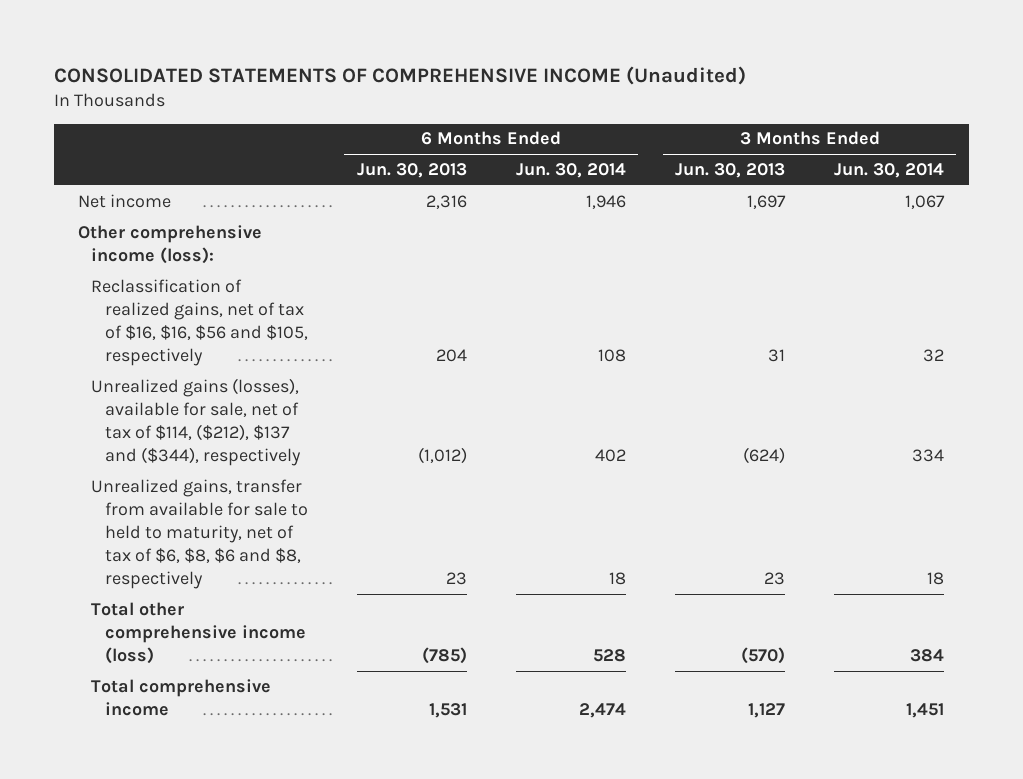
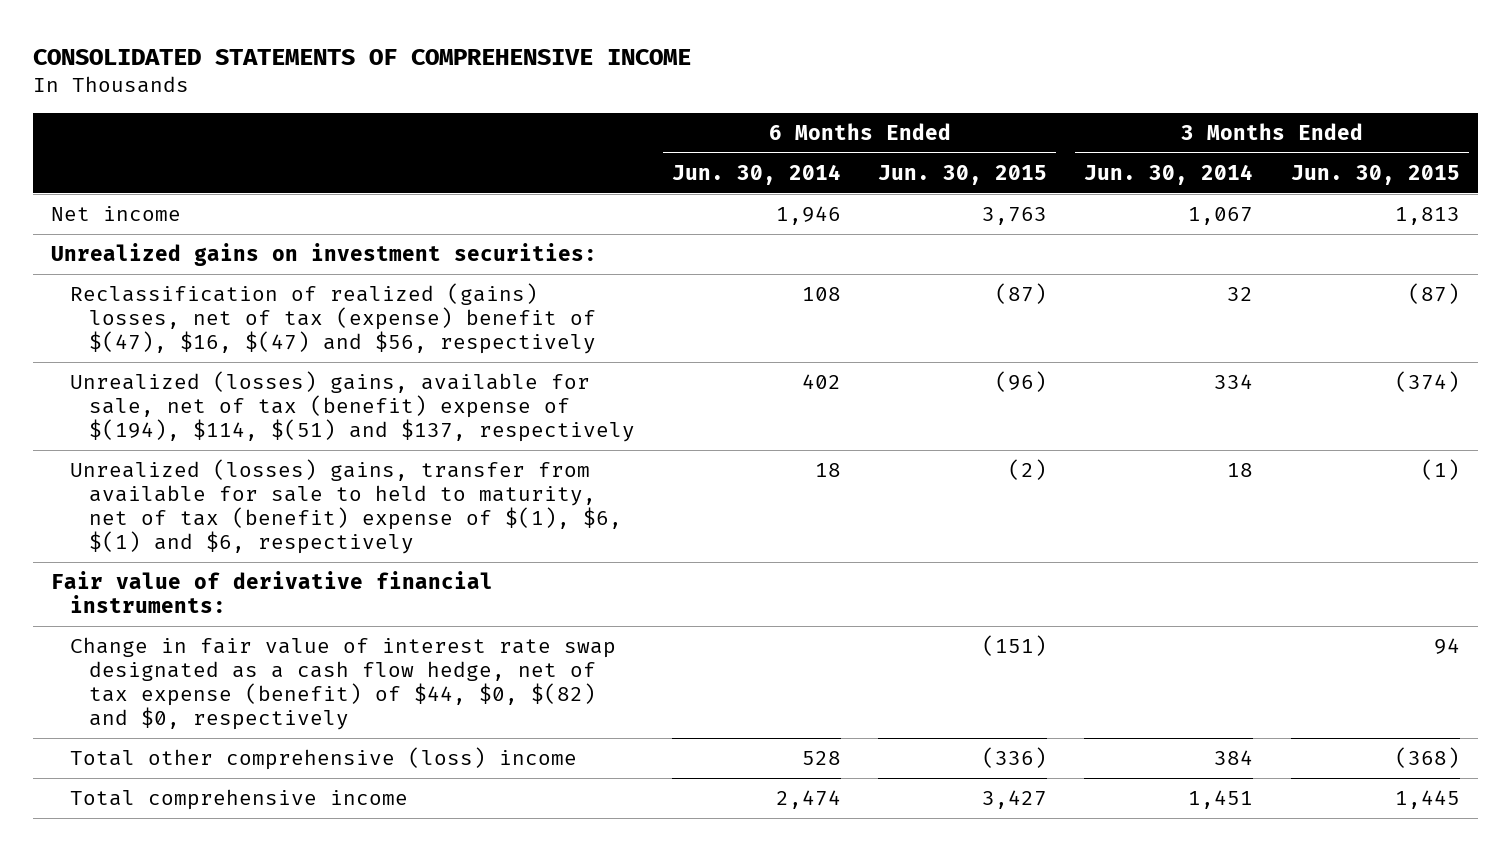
[53,65,746,85] CONSOLIDATED STATEMENTS OF COMPREHENSIVE INCOME (Unaudited) -> [32,48,691,65] CONSOLIDATED STATEMENTS OF COMPREHENSIVE INCOME
[356,162,467,178] Jun. 30, 2013 -> none
[675,162,786,178] Jun. 30, 2013 -> none
none -> [878,164,1048,185] Jun. 30, 2015
none -> [1290,164,1460,185] Jun. 30, 2015
[78,224,263,264] Other comprehensive income (loss): -> none
none -> [51,243,598,267] Unrealized gains on investment securities:
[91,278,308,367] Reclassification of realized gains, net of tax of $16, $16, $56 and $105, respectively -> [70,283,596,355] Reclassification of realized (gains) losses, net of tax (expense) benefit of $(47), $16, $(47) and $56, respectively
[91,377,301,467] Unrealized gains (losses), available for sale, net of tax of $114, ($212), $137 and ($344), respectively -> [70,371,635,443] Unrealized (losses) gains, available for sale, net of tax (benefit) expense of $(194), $114, $(51) and $137, respectively
[91,478,308,590] Unrealized gains, transfer from available for sale to held to maturity, net of tax of $6, $8, $6 and $8, respectively -> [70,459,622,555] Unrealized (losses) gains, transfer from available for sale to held to maturity, net of tax (benefit) expense of $(1), $6, $(1) and $6, respectively
none -> [51,571,494,614] Fair value of derivative financial instruments:
none -> [70,637,617,731] Change in fair value of interest rate swap designated as a cash flow hedge, net of tax expense (benefit) of $44, $0, $(82) and $0, respectively
[91,601,306,665] Total other comprehensive income (loss) -> [70,747,578,771] Total other comprehensive (loss) income

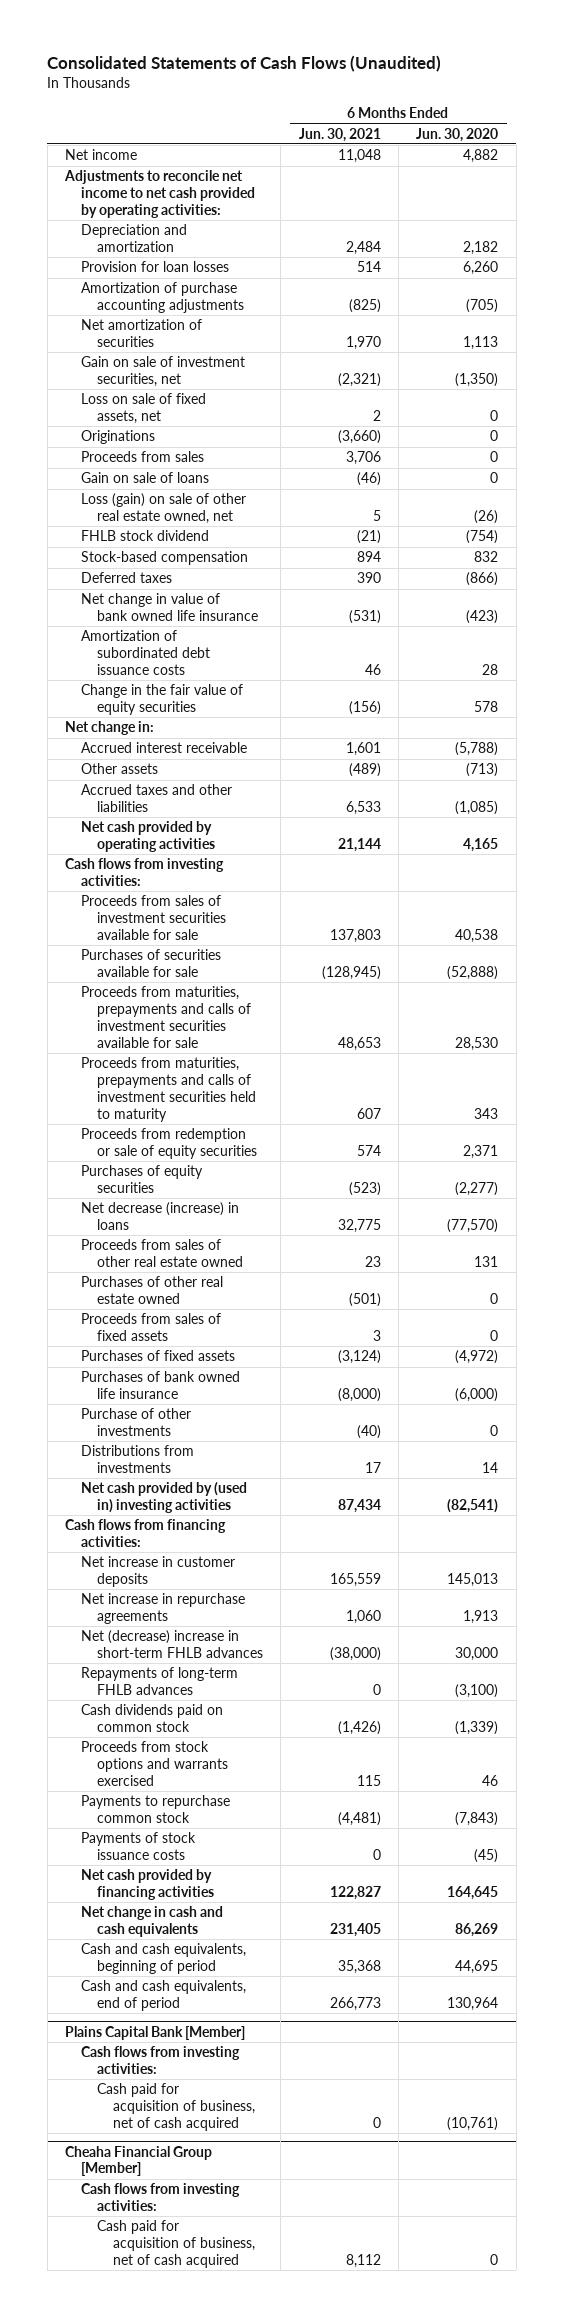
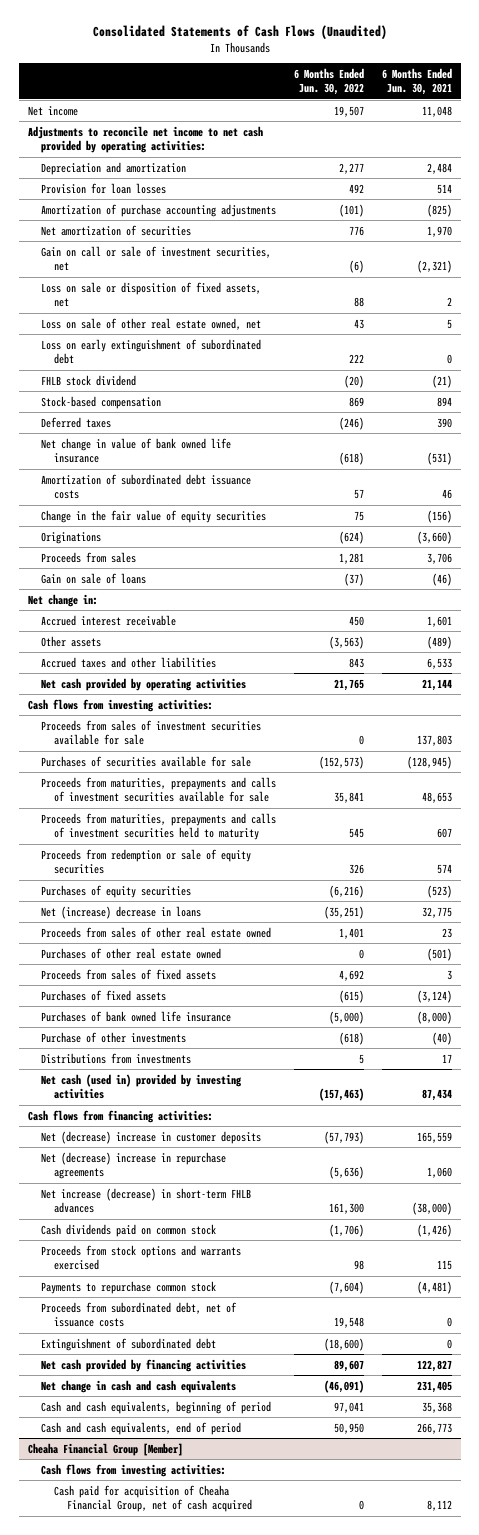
[416,127,499,142] Jun. 30, 2020 -> none
none -> [293,67,364,96] 6 Months Ended Jun. 30, 2022
[81,356,246,388] Gain on sale of investment securities, net -> [40,245,271,272] Gain on call or sale of investment securities, net
[81,393,207,425] Loss on sale of fixed assets, net -> [40,281,261,308] Loss on sale or disposition of fixed assets, net
[81,493,247,525] Loss (gain) on sale of other real estate owned, net -> [40,317,261,330] Loss on sale of other real estate owned, net
none -> [40,338,261,365] Loss on early extinguishment of subordinated debt
[81,430,156,445] Originations -> [40,531,101,544] Originations
[81,451,205,463] Proceeds from sales -> [40,551,136,563] Proceeds from sales
[81,472,210,484] Gain on sale of loans -> [40,572,146,584] Gain on sale of loans
[81,1202,240,1231] Net decrease (increase) in loans -> [40,905,201,919] Net (increase) decrease in loans
[81,1482,248,1514] Net cash provided by (used in) investing activities -> [40,1073,242,1100] Net cash (used in) provided by investing activities
[81,1667,239,1696] Repayments of long-term FHLB advances -> none
[81,1556,236,1588] Net increase in customer deposits -> [40,1130,261,1144] Net (decrease) increase in customer deposits
[81,1593,246,1625] Net increase in repurchase agreements -> [40,1151,226,1180] Net (decrease) increase in repurchase agreements
[81,1630,264,1659] Net (decrease) increase in short-term FHLB advances -> [40,1187,251,1214] Net increase (decrease) in short-term FHLB advances
[81,1832,197,1861] Payments of stock issuance costs -> none
none -> [40,1301,237,1328] Proceeds from subordinated debt, net of issuance costs
none -> [40,1337,216,1351] Extinguishment of subordinated debt
[65,2025,246,2040] Plains Capital Bank [Member] -> none
[81,2046,241,2075] Cash flows from investing activities: -> none
[97,2083,256,2131] Cash paid for acquisition of business, net of cash acquired -> none
[97,2220,256,2268] Cash paid for acquisition of business, net of cash acquired -> [53,1484,253,1513] Cash paid for acquisition of Cheaha Financial Group, net of cash acquired

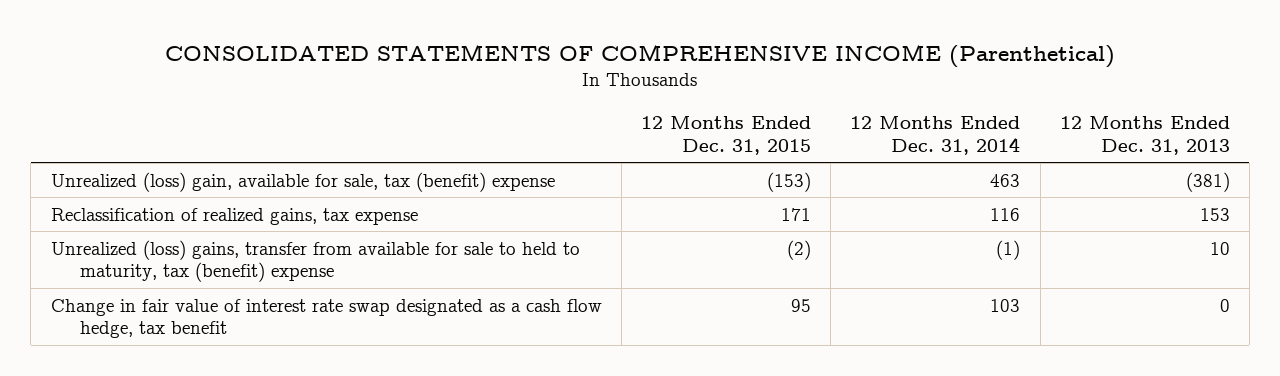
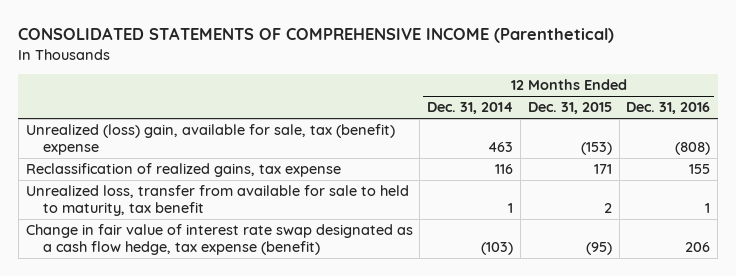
[1059,116,1230,155] 12 Months Ended Dec. 31, 2013 -> none
none -> [626,102,711,115] Dec. 31, 2016
[50,239,580,283] Unrealized (loss) gains, transfer from available for sale to held to maturity, tax (benefit) expense -> [25,185,409,217] Unrealized loss, transfer from available for sale to held to maturity, tax benefit
[786,239,811,260] (2) -> [603,203,612,214] 2
[996,239,1021,260] (1) -> [508,203,514,214] 1
[50,298,602,339] Change in fair value of interest rate swap designated as a cash flow hedge, tax benefit -> [25,224,413,256] Change in fair value of interest rate swap designated as a cash flow hedge, tax expense (benefit)
[790,298,811,312] 95 -> [585,242,612,256] (95)
[990,298,1021,312] 103 -> [481,242,514,256] (103)

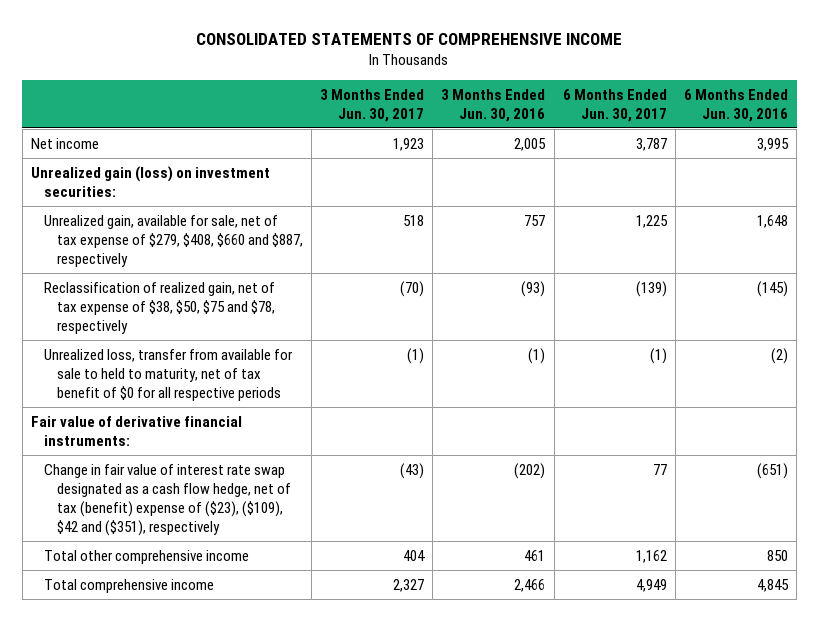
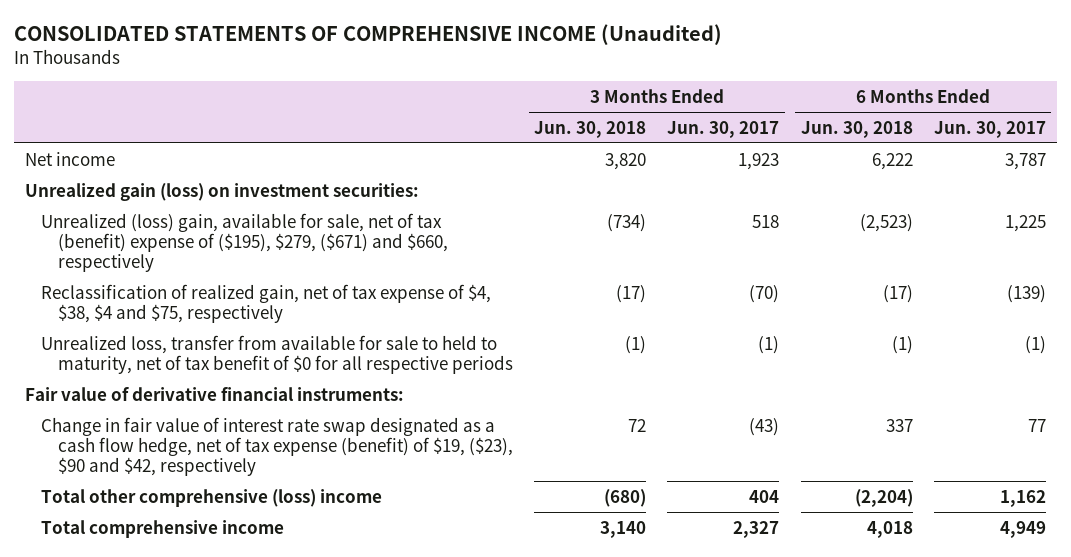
[196,33,623,46] CONSOLIDATED STATEMENTS OF COMPREHENSIVE INCOME -> [14,23,723,45] CONSOLIDATED STATEMENTS OF COMPREHENSIVE INCOME (Unaudited)
[441,88,546,122] 3 Months Ended Jun. 30, 2016 -> none
[683,88,788,122] 6 Months Ended Jun. 30, 2016 -> none
none -> [533,120,646,138] Jun. 30, 2018
none -> [800,120,913,138] Jun. 30, 2018
[43,214,303,267] Unrealized gain, available for sale, net of tax expense of $279, $408, $660 and $887, respectively -> [41,212,448,273] Unrealized (loss) gain, available for sale, net of tax (benefit) expense of ($195), $279, ($671) and $660, respectively
[43,281,275,334] Reclassification of realized gain, net of tax expense of $38, $50, $75 and $78, respectively -> [41,283,492,323] Reclassification of realized gain, net of tax expense of $4, $38, $4 and $75, respectively
[43,463,291,536] Change in fair value of interest rate swap designated as a cash flow hedge, net of tax (benefit) expense of ($23), ($109), $42 and ($351), respectively -> [41,416,513,477] Change in fair value of interest rate swap designated as a cash flow hedge, net of tax expense (benefit) of $19, ($23), $90 and $42, respectively
[43,549,249,564] Total other comprehensive income -> [41,488,383,507] Total other comprehensive (loss) income

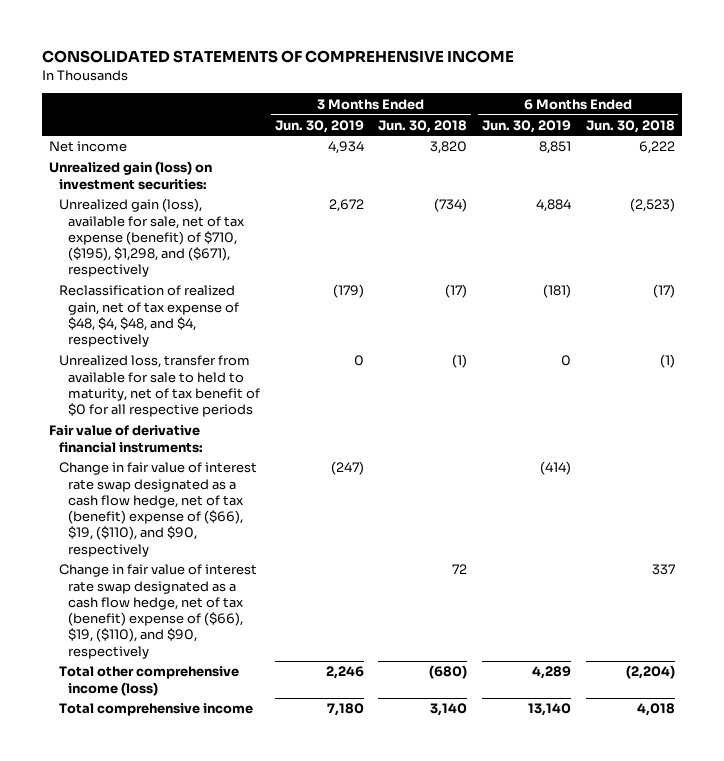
[14,23,723,45] CONSOLIDATED STATEMENTS OF COMPREHENSIVE INCOME (Unaudited) -> [41,50,514,64] CONSOLIDATED STATEMENTS OF COMPREHENSIVE INCOME
[667,120,780,138] Jun. 30, 2017 -> none
[934,120,1047,138] Jun. 30, 2017 -> none
none -> [274,119,364,133] Jun. 30, 2019
none -> [481,119,571,133] Jun. 30, 2019
[41,212,448,273] Unrealized (loss) gain, available for sale, net of tax (benefit) expense of ($195), $279, ($671) and $660, respectively -> [58,198,246,278] Unrealized gain (loss), available for sale, net of tax expense (benefit) of $710, ($195), $1,298, and ($671), respectively
[41,283,492,323] Reclassification of realized gain, net of tax expense of $4, $38, $4 and $75, respectively -> [58,285,240,348] Reclassification of realized gain, net of tax expense of $48, $4, $48, and $4, respectively
none -> [58,462,257,557] Change in fair value of interest rate swap designated as a cash flow hedge, net of tax (benefit) expense of ($66), $19, ($110), and $90, respectively
[41,416,513,477] Change in fair value of interest rate swap designated as a cash flow hedge, net of tax expense (benefit) of $19, ($23), $90 and $42, respectively -> [58,564,257,659] Change in fair value of interest rate swap designated as a cash flow hedge, net of tax (benefit) expense of ($66), $19, ($110), and $90, respectively
[41,488,383,507] Total other comprehensive (loss) income -> [58,666,239,696] Total other comprehensive income (loss)

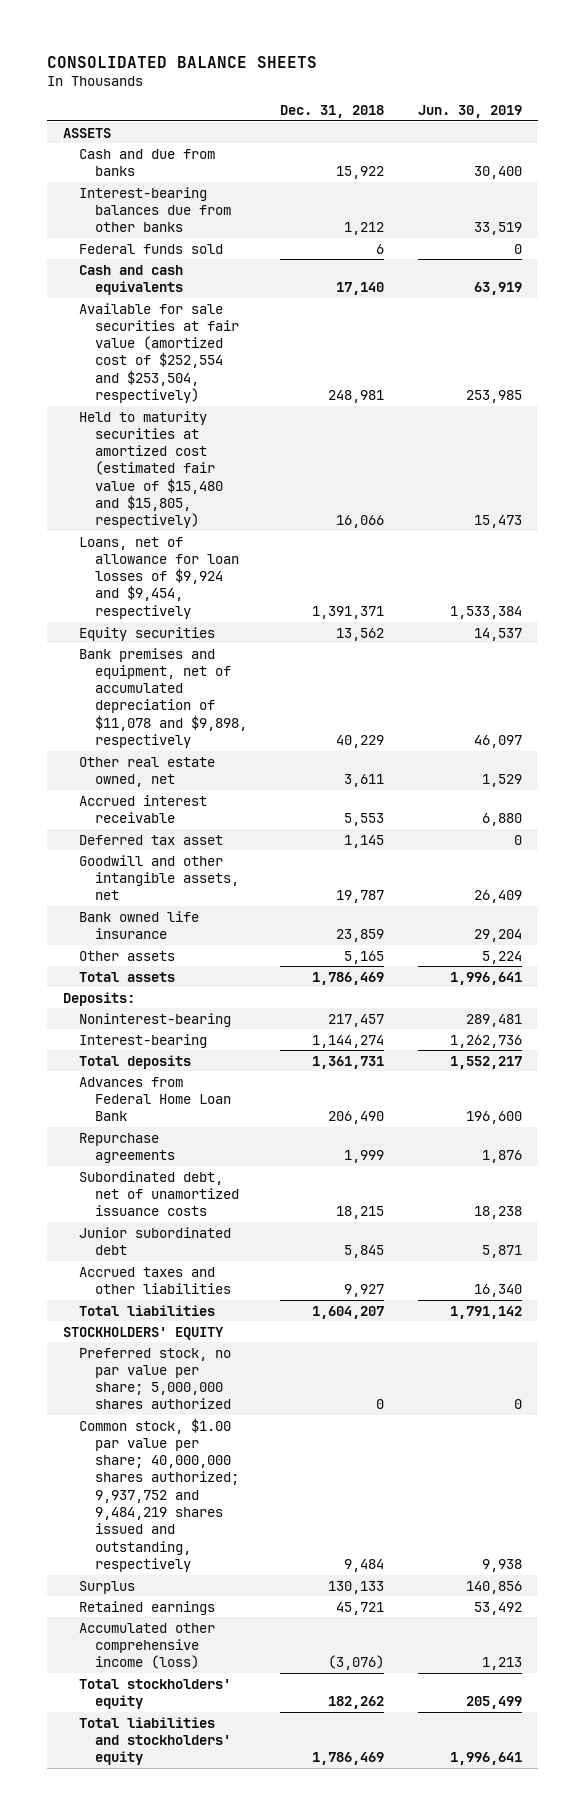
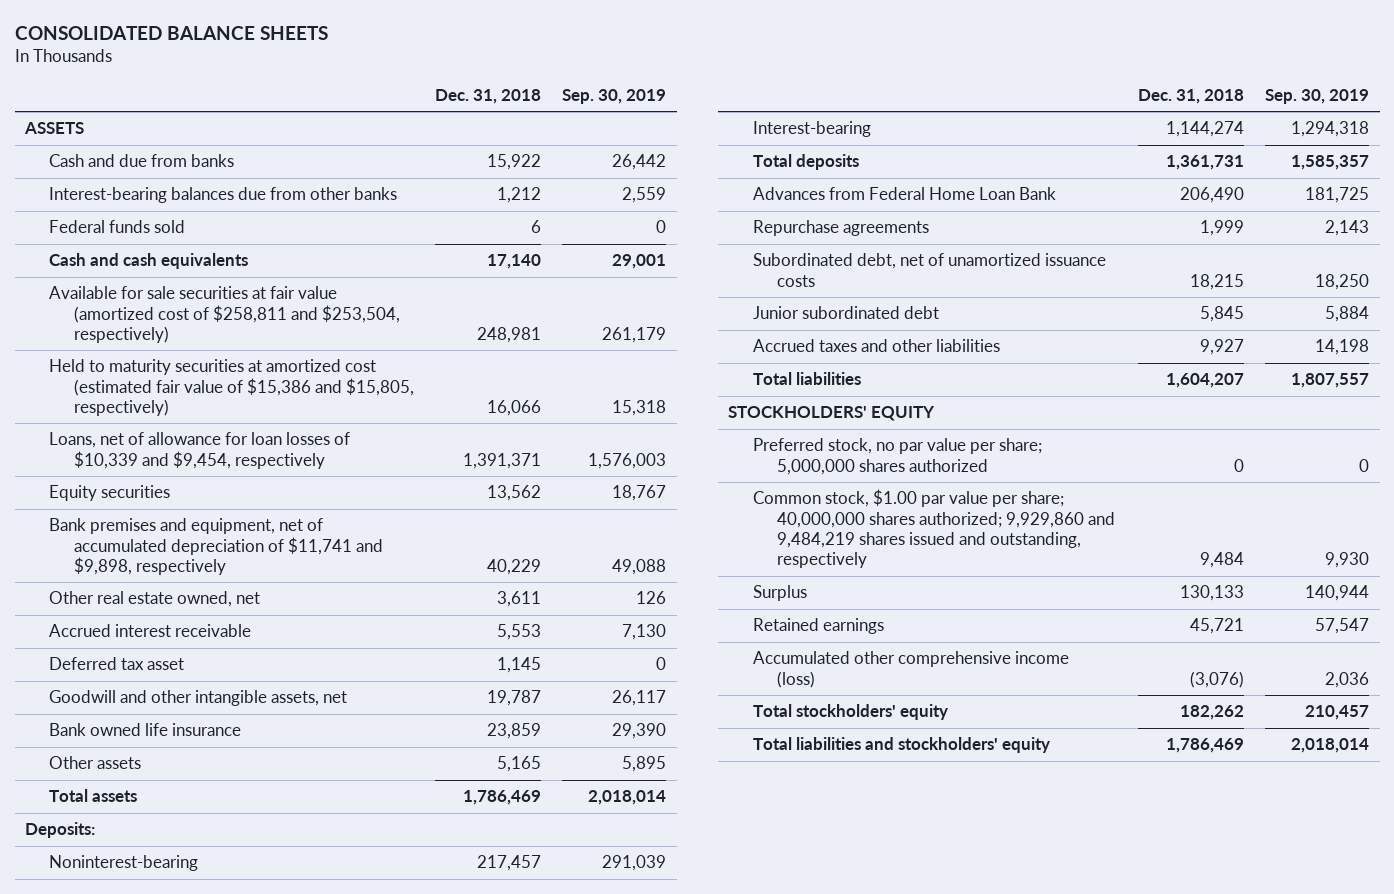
[417,104,522,118] Jun. 30, 2019 -> none
none -> [562,88,667,104] Sep. 30, 2019
[79,302,240,404] Available for sale securities at fair value (amortized cost of $252,554 and $253,504, respectively) -> [49,286,400,343] Available for sale securities at fair value (amortized cost of $258,811 and $253,504, respectively)
[79,410,224,529] Held to maturity securities at amortized cost (estimated fair value of $15,480 and $15,805, respectively) -> [49,359,414,416] Held to maturity securities at amortized cost (estimated fair value of $15,386 and $15,805, respectively)
[79,536,240,619] Loans, net of allowance for loan losses of $9,924 and $9,454, respectively -> [49,432,351,469] Loans, net of allowance for loan losses of $10,339 and $9,454, respectively
[79,647,248,749] Bank premises and equipment, net of accumulated depreciation of $11,078 and $9,898, respectively -> [49,518,383,575] Bank premises and equipment, net of accumulated depreciation of $11,741 and $9,898, respectively
[79,1417,240,1572] Common stock, $1.00 par value per share; 40,000,000 shares authorized; 9,937,752 and 9,484,219 shares issued and outstanding, respectively -> [752,489,1115,569] Common stock, $1.00 par value per share; 40,000,000 shares authorized; 9,929,860 and 9,484,219 shares issued and outstanding, respectively

